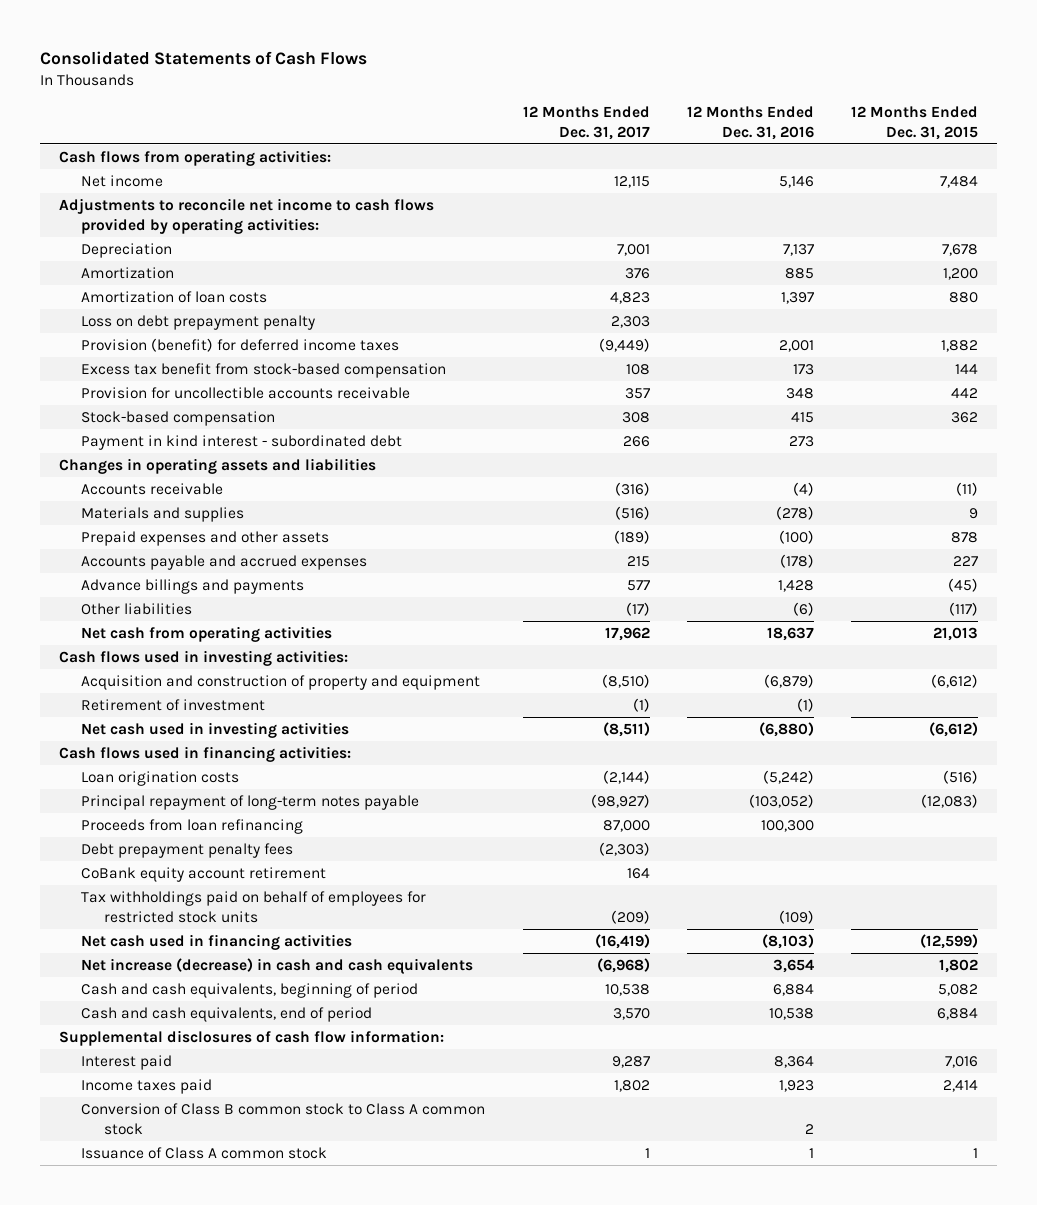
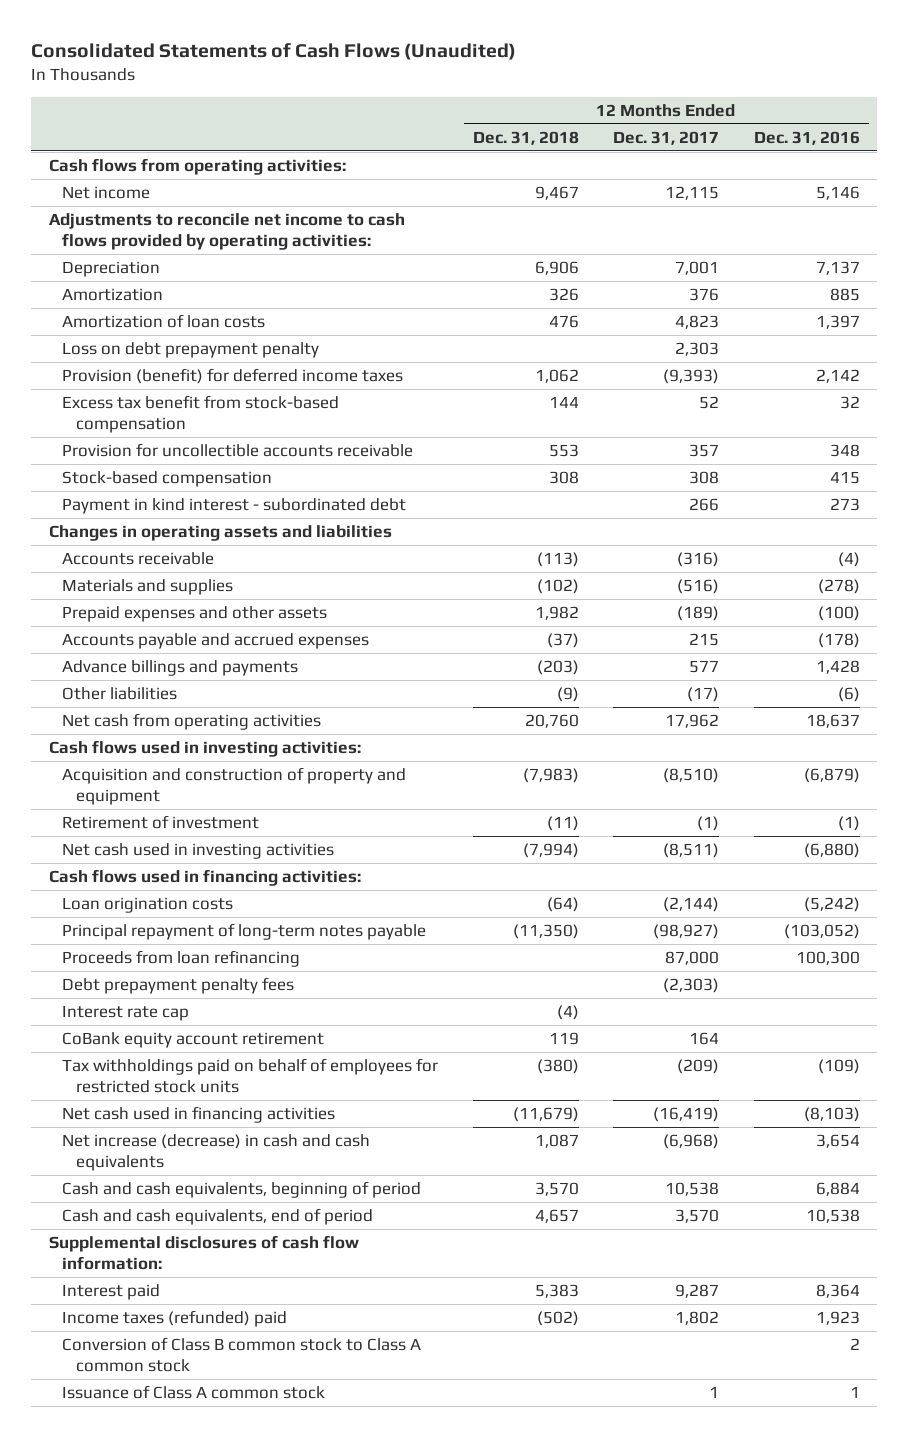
[40,50,368,65] Consolidated Statements of Cash Flows -> [31,43,517,61] Consolidated Statements of Cash Flows (Unaudited)
[851,106,979,140] 12 Months Ended Dec. 31, 2015 -> none
none -> [472,130,579,145] Dec. 31, 2018
[598,337,650,352] (9,449) -> [663,368,720,384] (9,393)
[778,339,814,352] 2,001 -> [815,368,860,383] 2,142
[625,363,650,375] 108 -> [699,395,720,409] 52
[792,363,814,375] 173 -> [839,395,860,409] 32
none -> [62,1004,190,1021] Interest rate cap
[81,1078,213,1094] Income taxes paid -> [62,1309,288,1327] Income taxes (refunded) paid

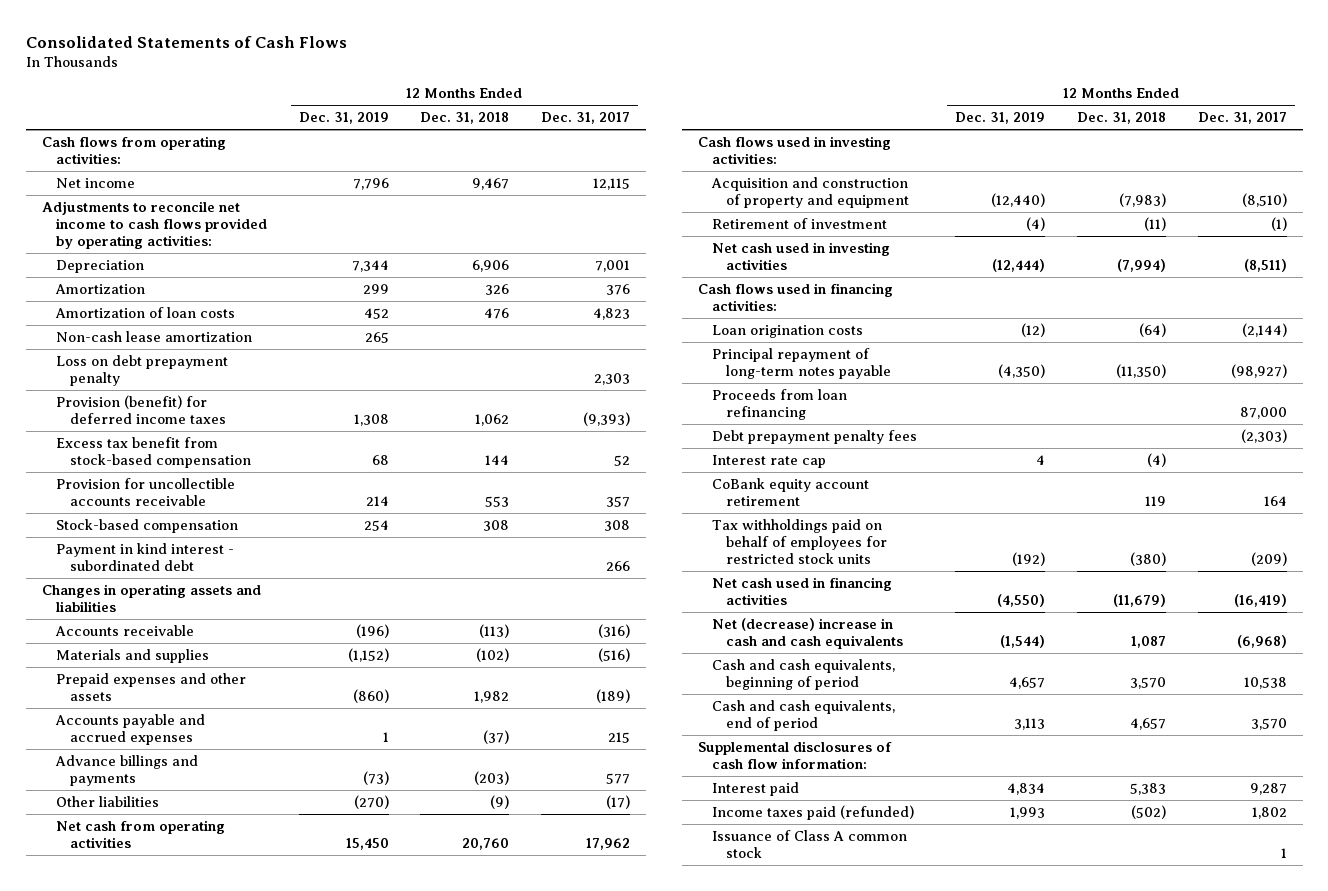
[31,43,517,61] Consolidated Statements of Cash Flows (Unaudited) -> [25,35,347,48] Consolidated Statements of Cash Flows
[753,130,860,145] Dec. 31, 2016 -> none
none -> [298,112,389,125] Dec. 31, 2019
none -> [55,330,252,342] Non-cash lease amortization
[62,1133,371,1171] Net increase (decrease) in cash and cash equivalents -> [712,617,904,649] Net (decrease) increase in cash and cash equivalents
[62,1336,422,1372] Conversion of Class B common stock to Class A common stock -> none
[62,1309,288,1327] Income taxes (refunded) paid -> [712,804,915,820] Income taxes paid (refunded)

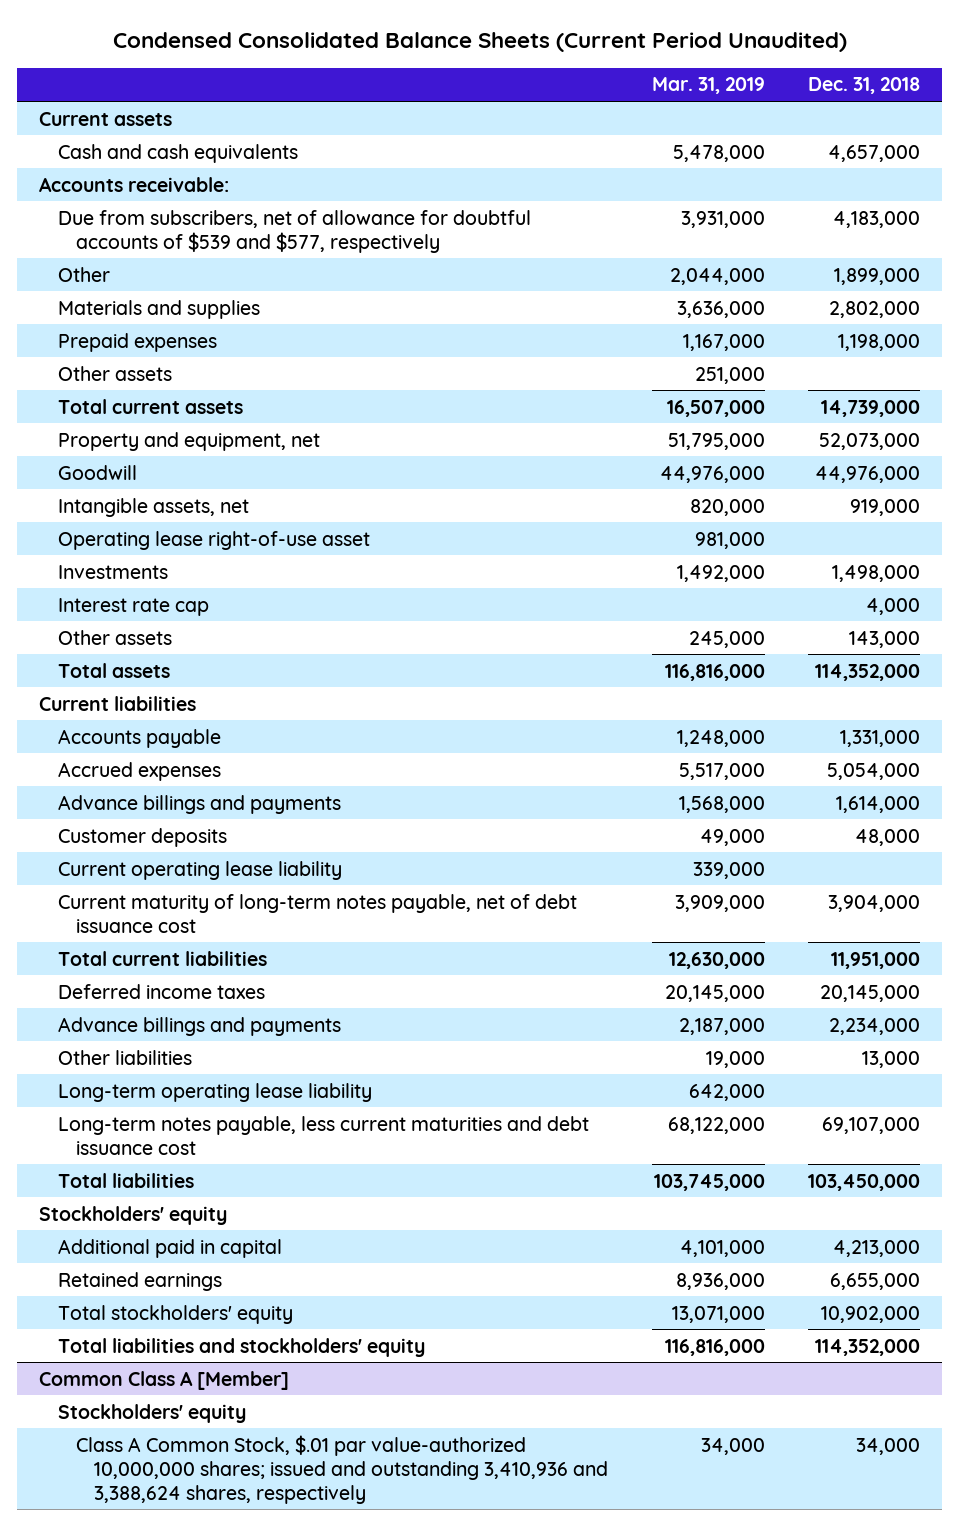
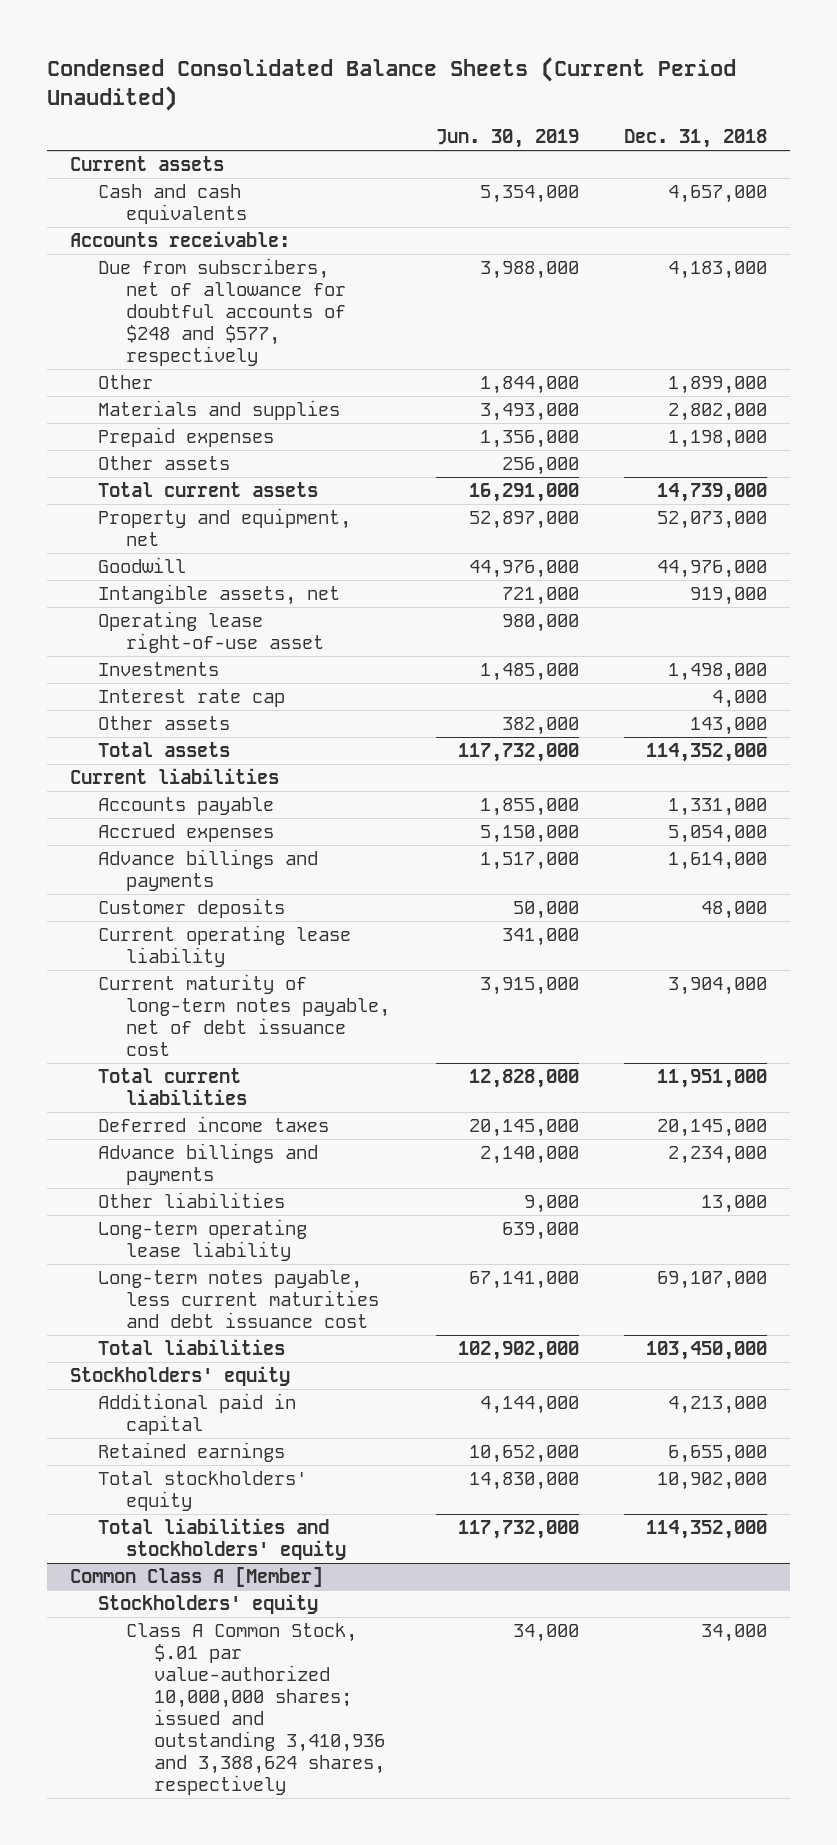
[651,77,765,95] Mar. 31, 2019 -> none
none -> [435,129,579,149] Jun. 30, 2019
[57,209,531,253] Due from subscribers, net of allowance for doubtful accounts of $539 and $577, respectively -> [97,258,346,367] Due from subscribers, net of allowance for doubtful accounts of $248 and $577, respectively

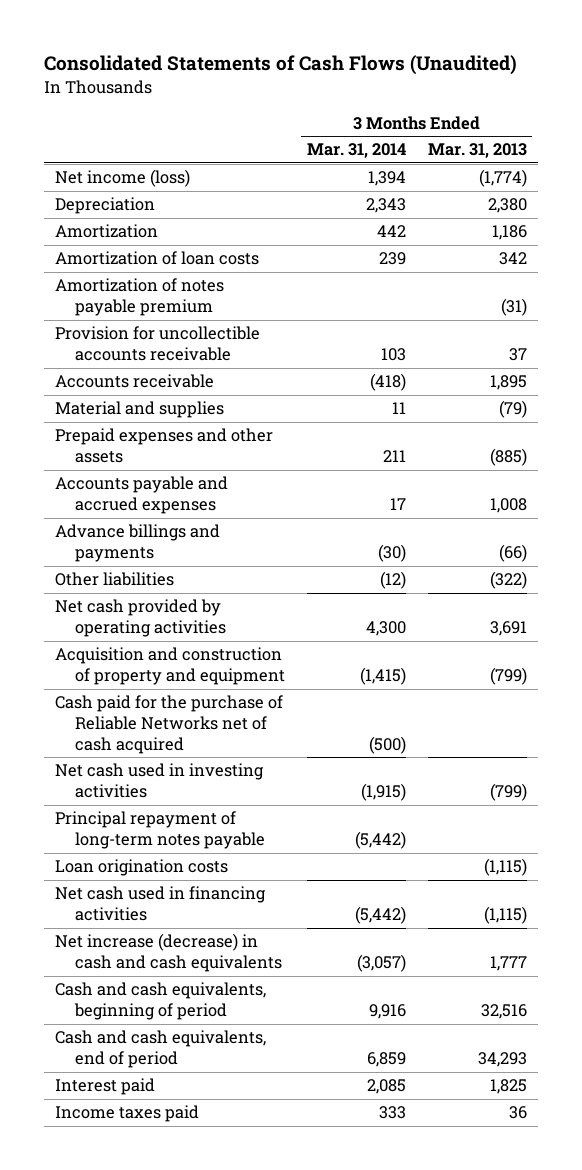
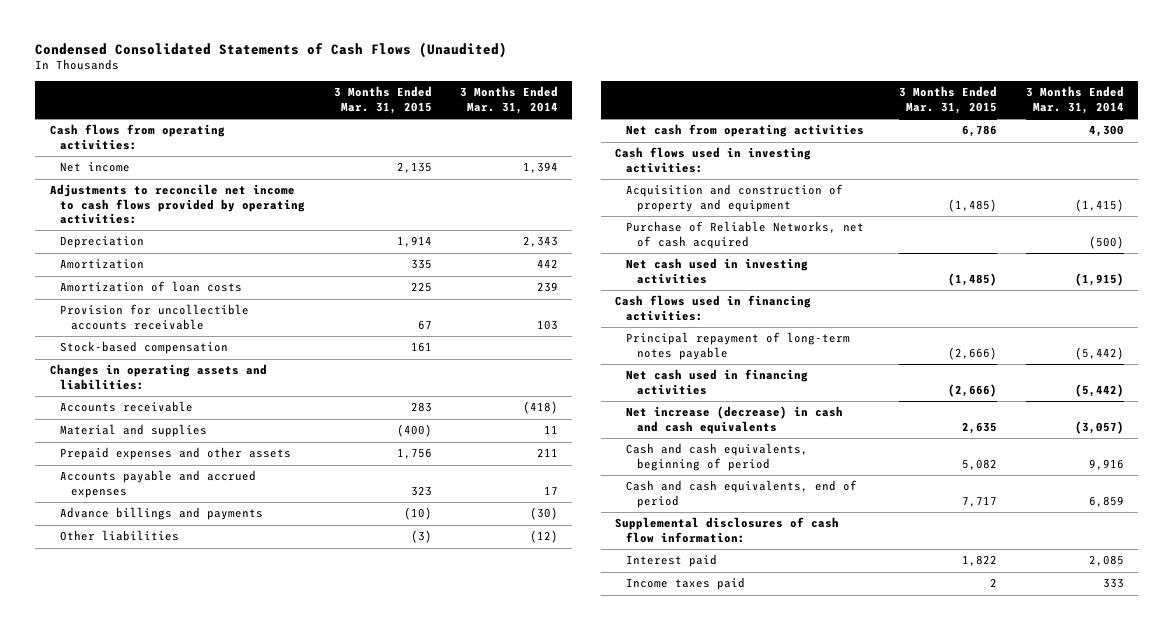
[44,54,518,75] Consolidated Statements of Cash Flows (Unaudited) -> [35,41,508,58] Condensed Consolidated Statements of Cash Flows (Unaudited)
[427,143,527,159] Mar. 31, 2013 -> none
none -> [333,86,432,114] 3 Months Ended Mar. 31, 2015
none -> [49,124,225,150] Cash flows from operating activities:
[55,169,191,188] Net income (loss) -> [60,162,131,173] Net income
none -> [49,184,306,225] Adjustments to reconcile net income to cash flows provided by operating activities:
[55,278,225,317] Amortization of notes payable premium -> none
none -> [60,341,229,355] Stock-based compensation
none -> [49,364,267,390] Changes in operating assets and liabilities:
[55,599,226,638] Net cash provided by operating activities -> [626,124,865,138] Net cash from operating activities
none -> [615,147,812,173] Cash flows used in investing activities:
[55,695,284,755] Cash paid for the purchase of Reliable Networks net of cash acquired -> [626,221,865,249] Purchase of Reliable Networks, net of cash acquired
none -> [615,295,812,321] Cash flows used in financing activities:
[55,859,229,877] Loan origination costs -> none
none -> [615,517,840,543] Supplemental disclosures of cash flow information:

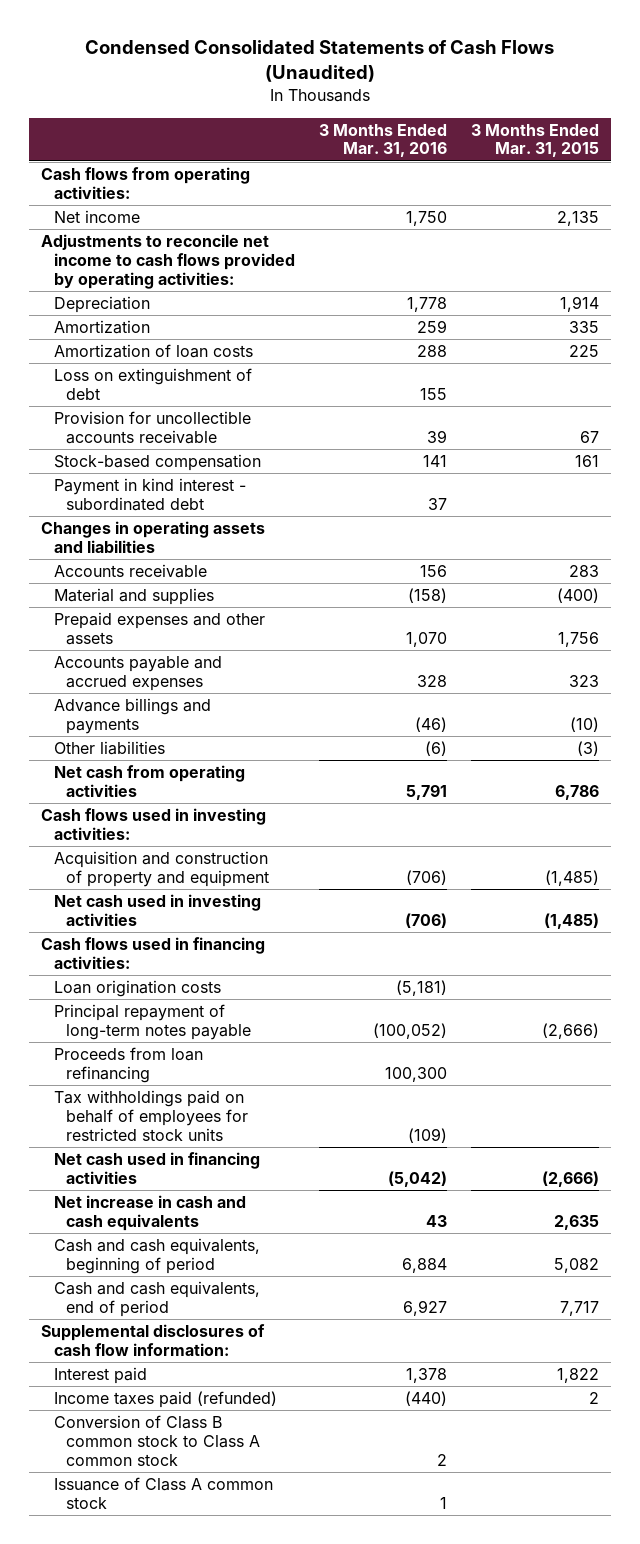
[459,86,558,114] 3 Months Ended Mar. 31, 2014 -> none
none -> [318,123,447,158] 3 Months Ended Mar. 31, 2016
none -> [53,368,252,400] Loss on extinguishment of debt
none -> [53,478,246,511] Payment in kind interest - subordinated debt
[49,364,267,390] Changes in operating assets and liabilities: -> [41,521,266,553] Changes in operating assets and liabilities
[626,221,865,249] Purchase of Reliable Networks, net of cash acquired -> none
none -> [53,980,221,998] Loan origination costs
none -> [53,1047,203,1083] Proceeds from loan refinancing
none -> [53,1090,249,1141] Tax withholdings paid on behalf of employees for restricted stock units
[626,406,844,434] Net increase (decrease) in cash and cash equivalents -> [53,1195,246,1231] Net increase in cash and cash equivalents
[626,577,746,591] Income taxes paid -> [53,1391,277,1409] Income taxes paid (refunded)
none -> [53,1415,261,1466] Conversion of Class B common stock to Class A common stock
none -> [53,1477,273,1509] Issuance of Class A common stock

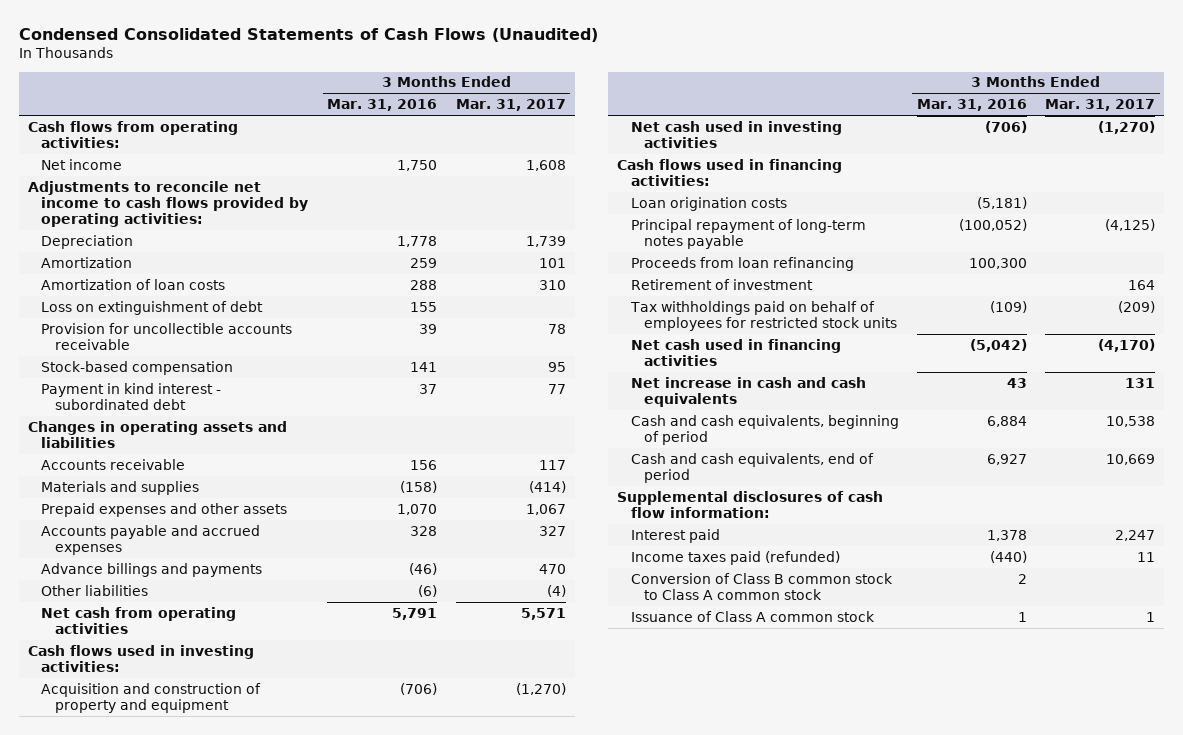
[470,123,599,158] 3 Months Ended Mar. 31, 2015 -> none
none -> [455,99,566,112] Mar. 31, 2017
[53,588,214,606] Material and supplies -> [41,480,200,495] Materials and supplies
none -> [630,278,813,290] Retirement of investment

